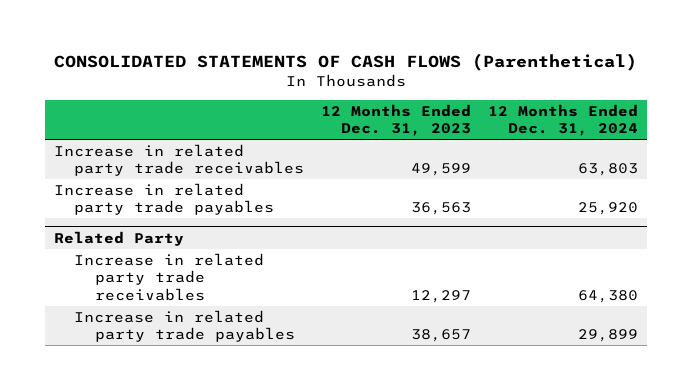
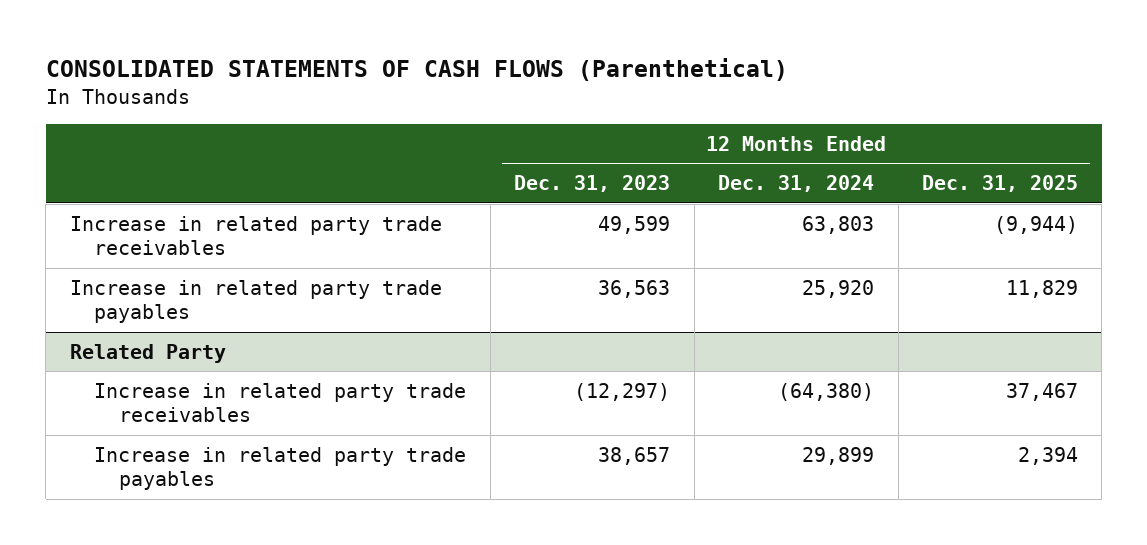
none -> [921,175,1078,193] Dec. 31, 2025
[411,289,472,303] 12,297 -> [574,383,671,402] (12,297)
[578,289,639,303] 64,380 -> [778,383,875,402] (64,380)

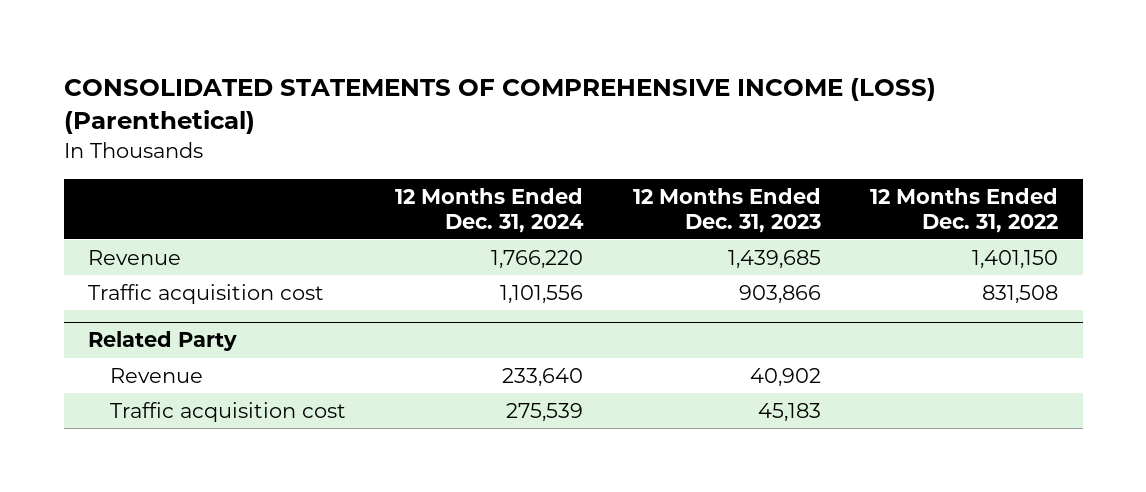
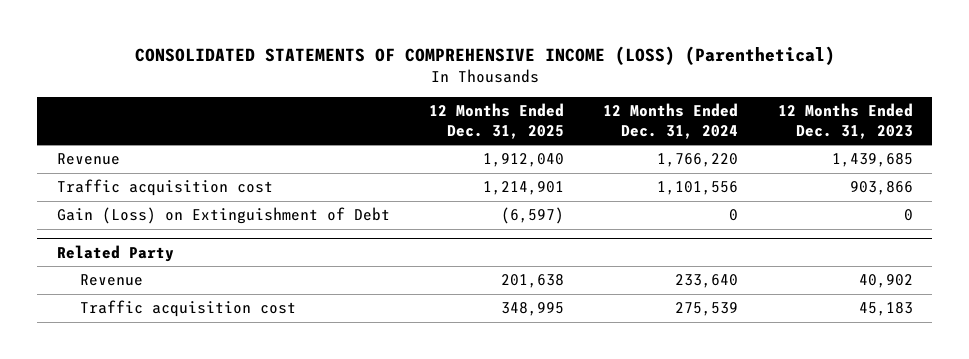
[870,187,1059,233] 12 Months Ended Dec. 31, 2022 -> none
none -> [429,103,565,139] 12 Months Ended Dec. 31, 2025
none -> [56,207,390,225] Gain (Loss) on Extinguishment of Debt

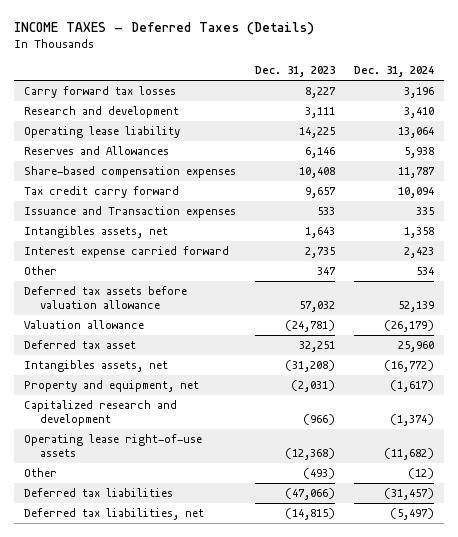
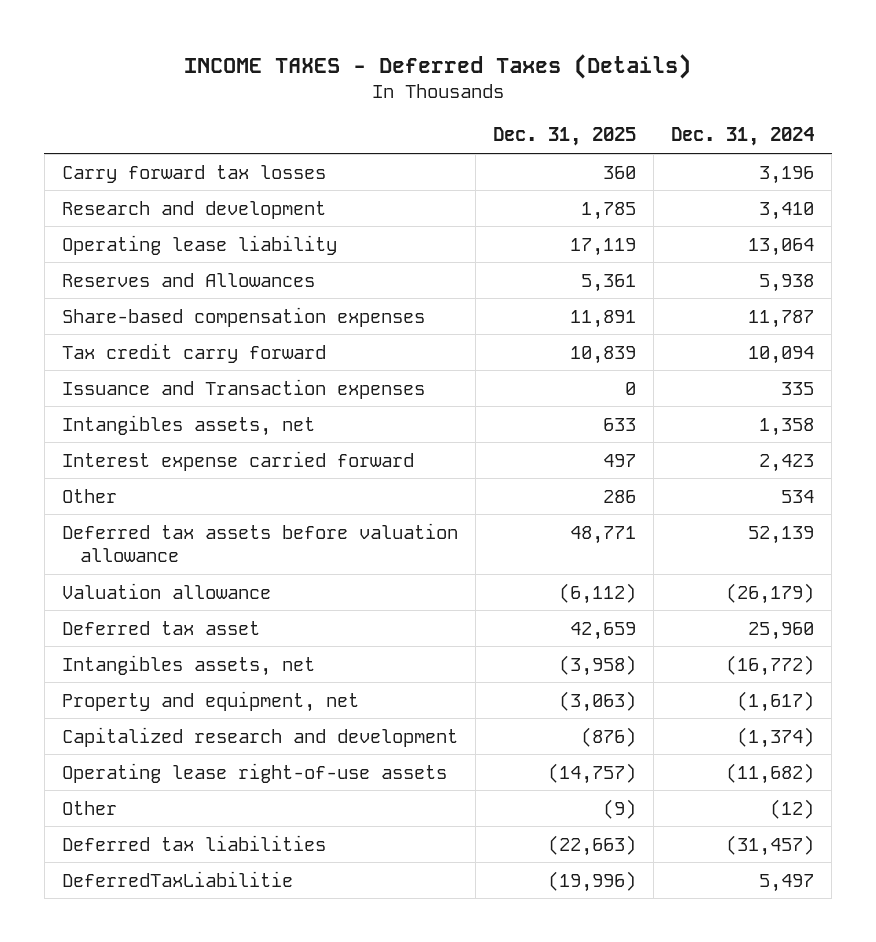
[254,65,335,77] Dec. 31, 2023 -> none
none -> [492,127,636,147] Dec. 31, 2025
[23,508,204,521] Deferred tax liabilities, net -> none
none -> [61,870,293,887] DeferredTaxLiabilitie

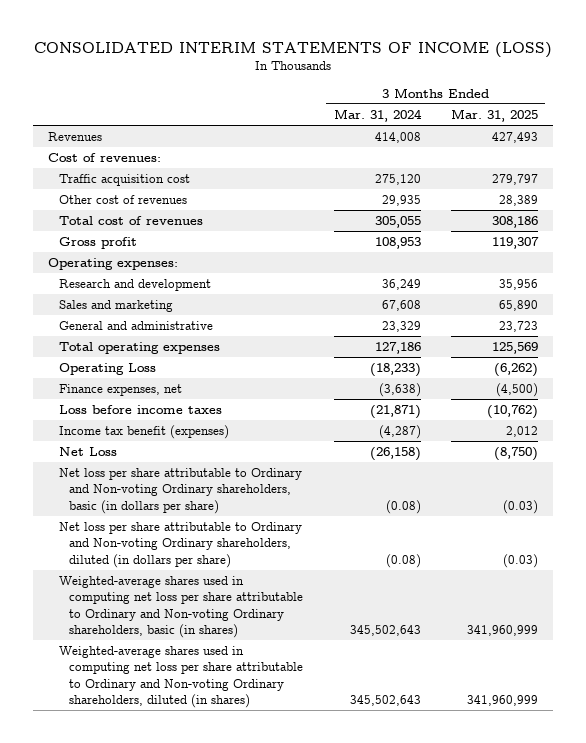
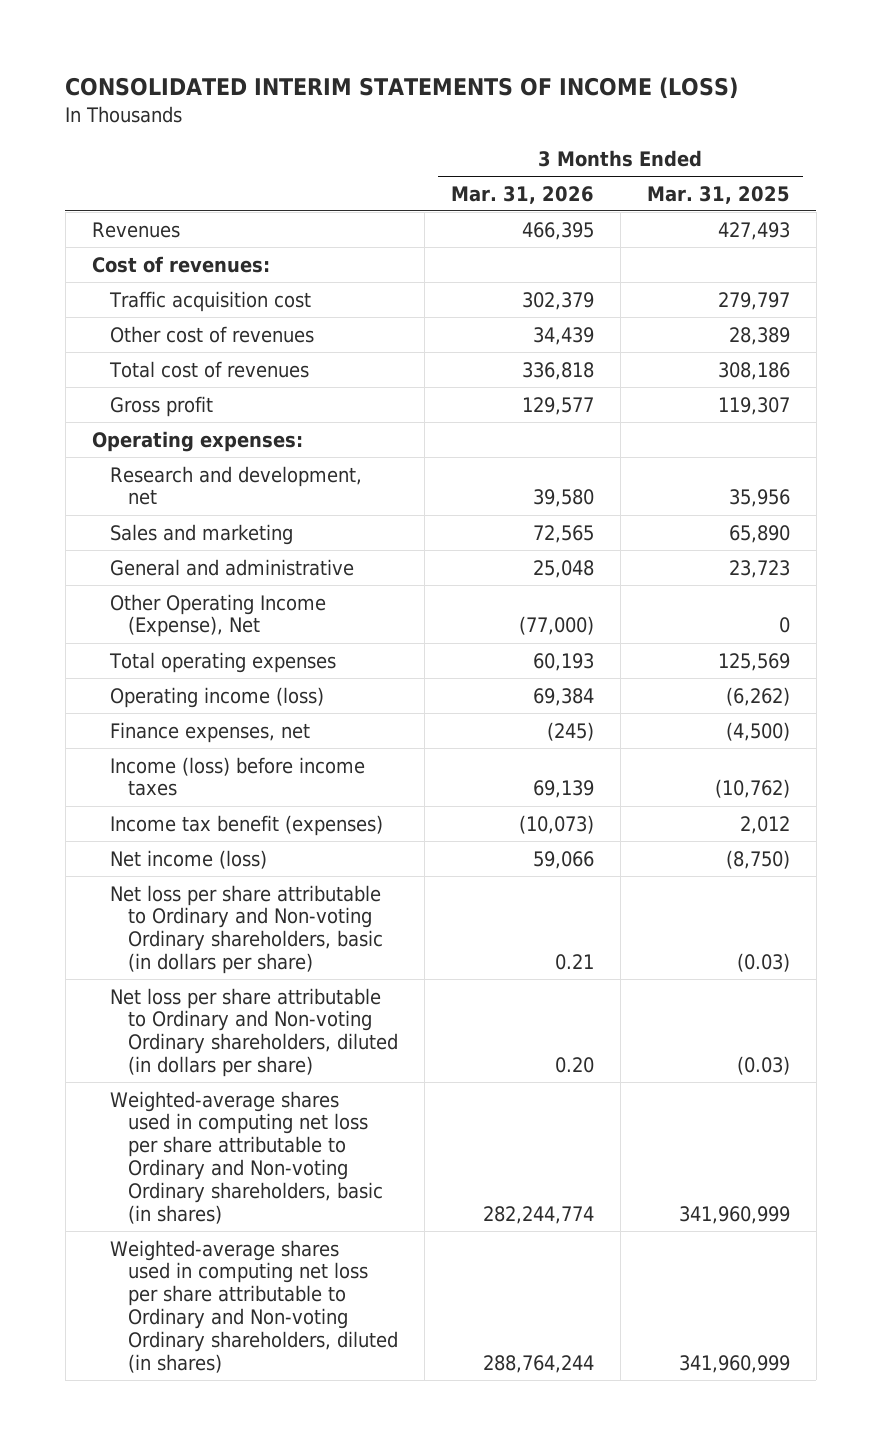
[333,108,422,122] Mar. 31, 2024 -> none
none -> [450,185,594,204] Mar. 31, 2026
[58,278,211,291] Research and development -> [109,465,362,506] Research and development, net
none -> [109,593,326,638] Other Operating Income (Expense), Net
[58,362,156,375] Operating Loss -> [109,686,324,708] Operating income (loss)
[58,404,222,414] Loss before income taxes -> [109,756,365,797] Income (loss) before income taxes
[58,446,117,456] Net Loss -> [109,849,267,869] Net income (loss)

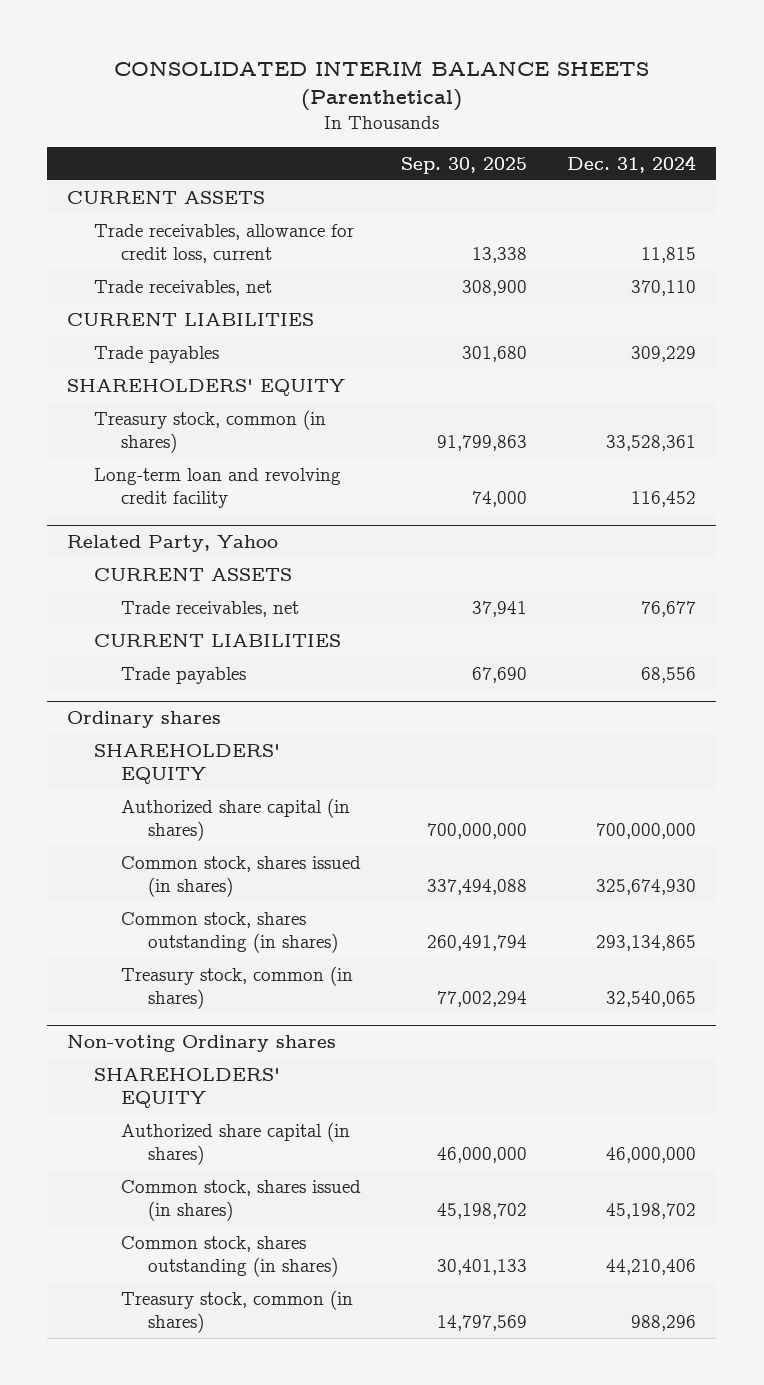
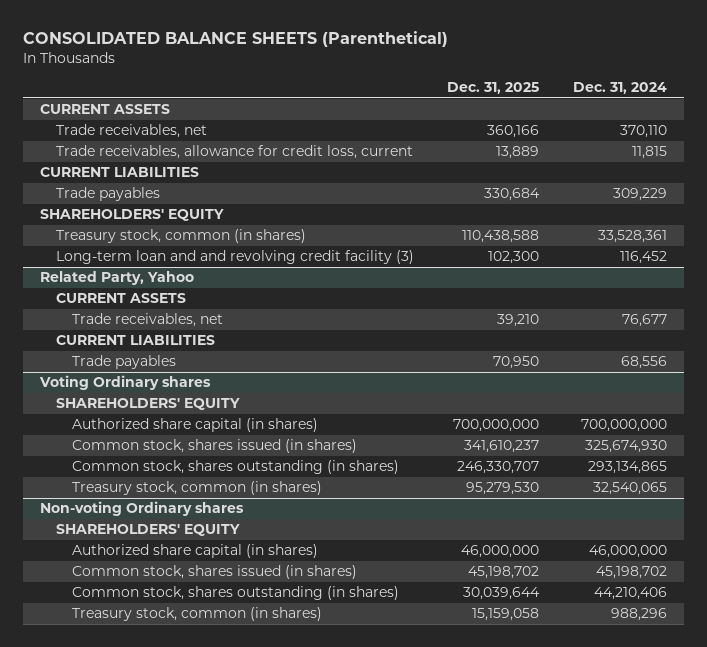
[113,59,649,112] CONSOLIDATED INTERIM BALANCE SHEETS (Parenthetical) -> [22,31,448,48] CONSOLIDATED BALANCE SHEETS (Parenthetical)
[401,156,528,174] Sep. 30, 2025 -> none
none -> [447,82,540,95] Dec. 31, 2025
[94,223,355,264] Trade receivables, allowance for credit loss, current -> [55,145,413,160] Trade receivables, allowance for credit loss, current
[94,467,342,509] Long-term loan and revolving credit facility -> [55,250,414,265] Long-term loan and and revolving credit facility (3)
[67,711,222,729] Ordinary shares -> [38,375,211,391] Voting Ordinary shares

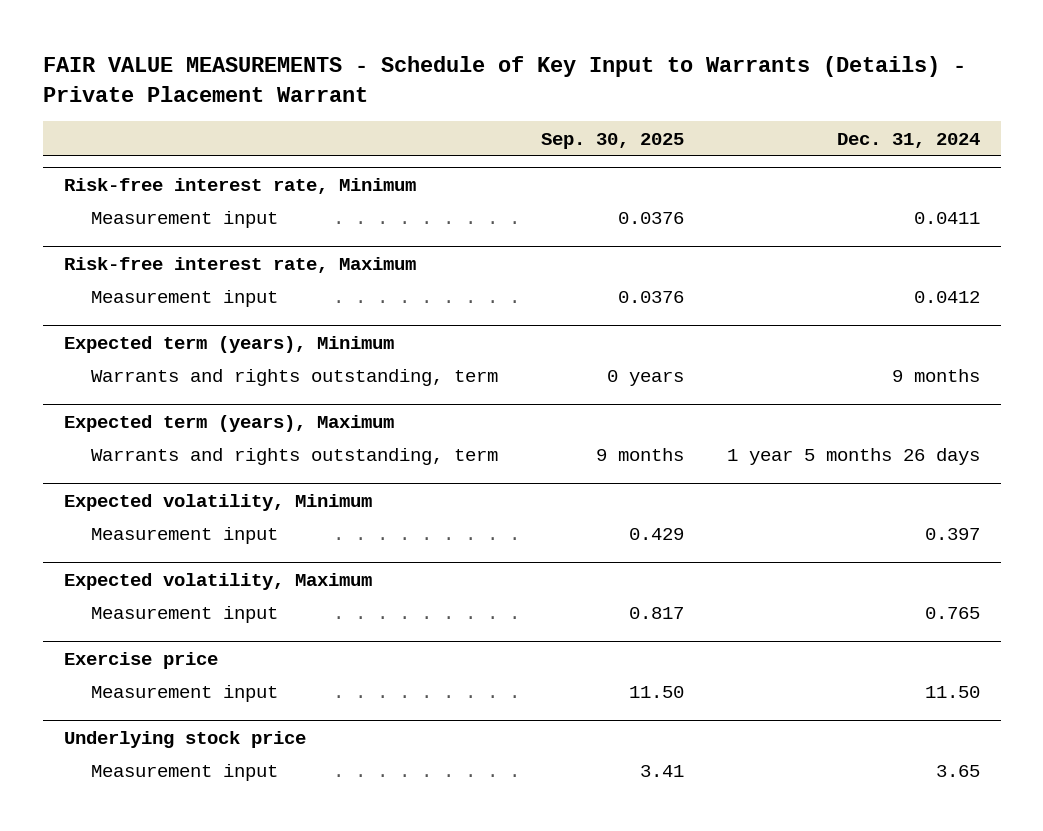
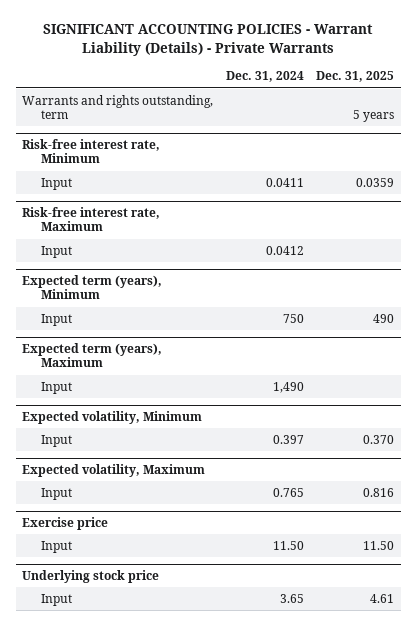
[42,56,966,102] FAIR VALUE MEASUREMENTS - Schedule of Key Input to Warrants (Details) - Private Placement Warrant -> [43,24,374,56] SIGNIFICANT ACCOUNTING POLICIES - Warrant Liability (Details) - Private Warrants
[541,132,685,149] Sep. 30, 2025 -> none
none -> [316,71,395,83] Dec. 31, 2025
none -> [22,94,214,120] Warrants and rights outstanding, term
[91,211,279,229] Measurement input -> [41,177,73,190] Input
[91,290,279,308] Measurement input -> [41,245,73,258] Input
[91,369,499,387] Warrants and rights outstanding, term -> none
none -> [41,313,73,326] Input
[91,448,499,466] Warrants and rights outstanding, term -> none
none -> [41,381,73,394] Input
[91,527,279,545] Measurement input -> [41,434,73,447] Input
[91,606,279,624] Measurement input -> [41,487,73,500] Input
[91,685,279,703] Measurement input -> [41,540,73,553] Input
[91,764,279,782] Measurement input -> [41,593,73,606] Input

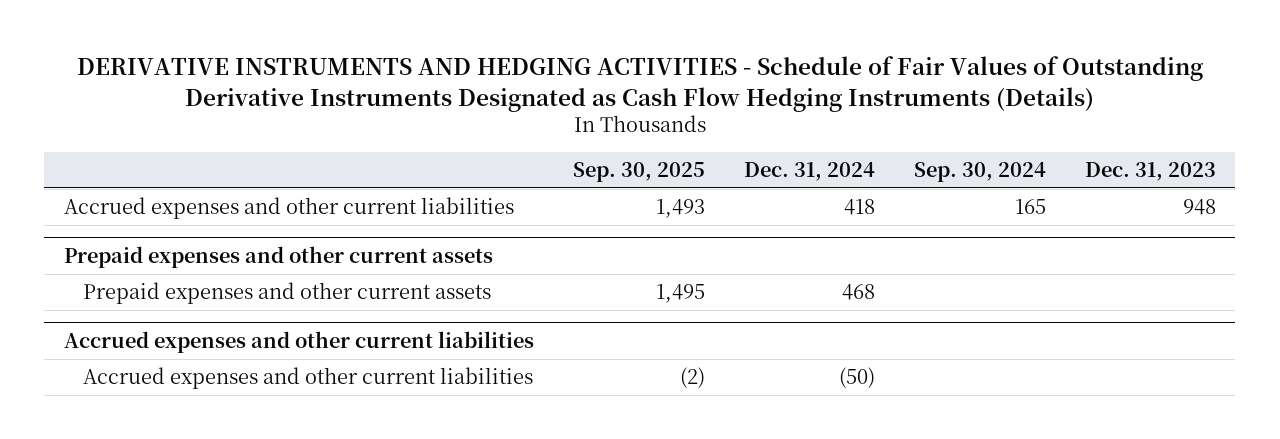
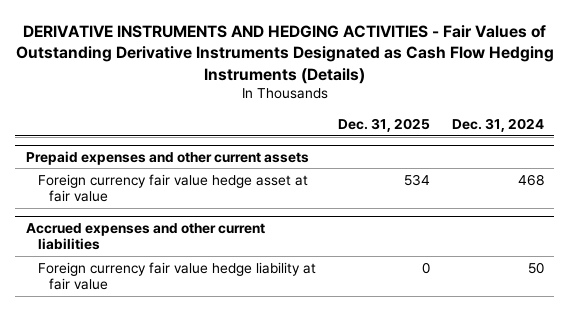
[76,55,1203,112] DERIVATIVE INSTRUMENTS AND HEDGING ACTIVITIES - Schedule of Fair Values of Outstanding Derivative Instruments Designated as Cash Flow Hedging Instruments (Details) -> [15,24,554,84] DERIVATIVE INSTRUMENTS AND HEDGING ACTIVITIES - Fair Values of Outstanding Derivative Instruments Designated as Cash Flow Hedging Instruments (Details)
[572,162,705,183] Sep. 30, 2025 -> none
[913,162,1046,183] Sep. 30, 2024 -> none
[1084,162,1216,182] Dec. 31, 2023 -> none
none -> [337,117,430,132] Dec. 31, 2025
[63,197,514,220] Accrued expenses and other current liabilities -> none
[82,282,491,305] Prepaid expenses and other current assets -> [37,173,308,202] Foreign currency fair value hedge asset at fair value
[82,367,533,390] Accrued expenses and other current liabilities -> none
none -> [37,261,316,290] Foreign currency fair value hedge liability at fair value

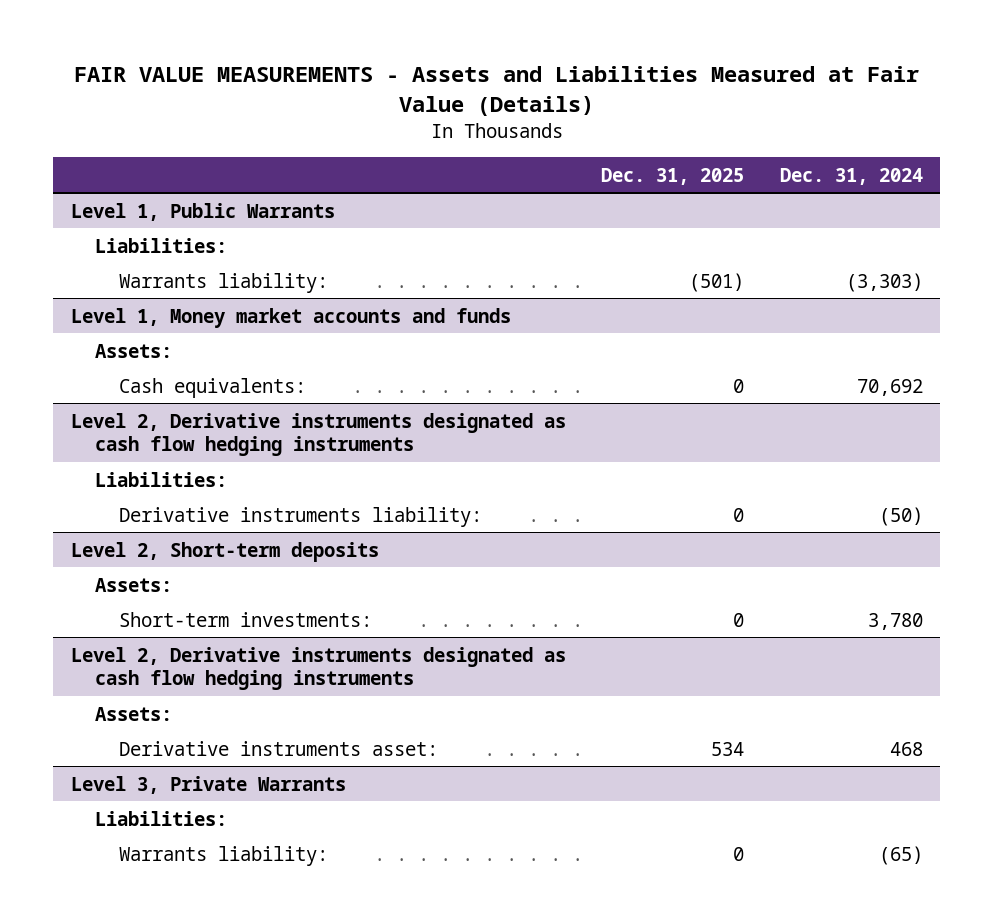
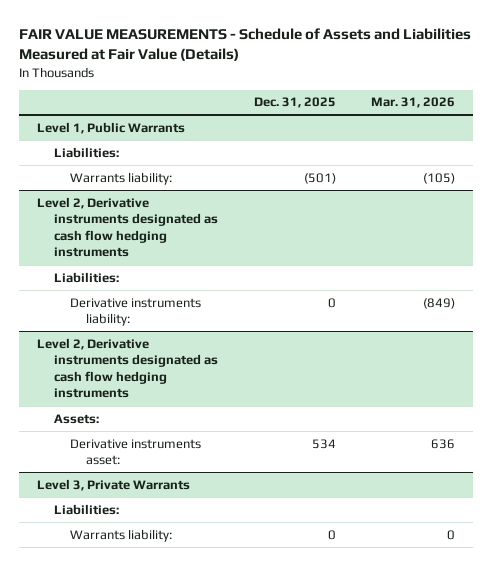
[73,66,919,117] FAIR VALUE MEASUREMENTS - Assets and Liabilities Measured at Fair Value (Details) -> [19,28,472,62] FAIR VALUE MEASUREMENTS - Schedule of Assets and Liabilities Measured at Fair Value (Details)
[779,167,923,185] Dec. 31, 2024 -> none
none -> [371,97,456,109] Mar. 31, 2026
[70,307,511,328] Level 1, Money market accounts and funds -> none
[94,343,172,358] Assets: -> none
[119,377,307,398] Cash equivalents: -> none
[70,541,379,562] Level 2, Short-term deposits -> none
[94,577,172,592] Assets: -> none
[119,611,373,627] Short-term investments: -> none

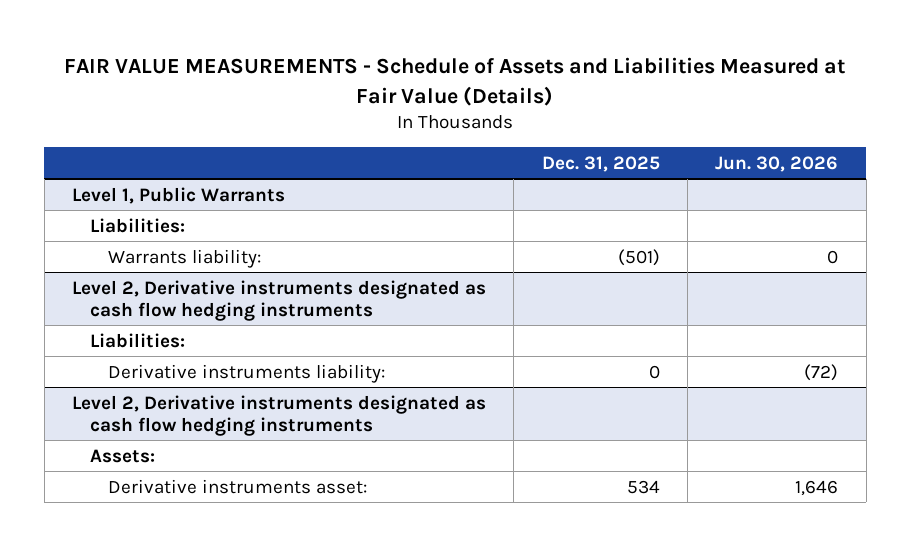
[371,97,456,109] Mar. 31, 2026 -> none
none -> [715,155,839,172] Jun. 30, 2026
[37,478,191,491] Level 3, Private Warrants -> none
[53,503,119,515] Liabilities: -> none
[69,528,172,542] Warrants liability: -> none

